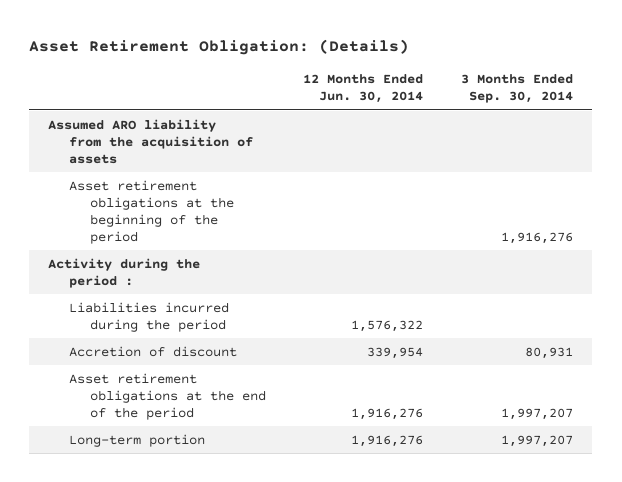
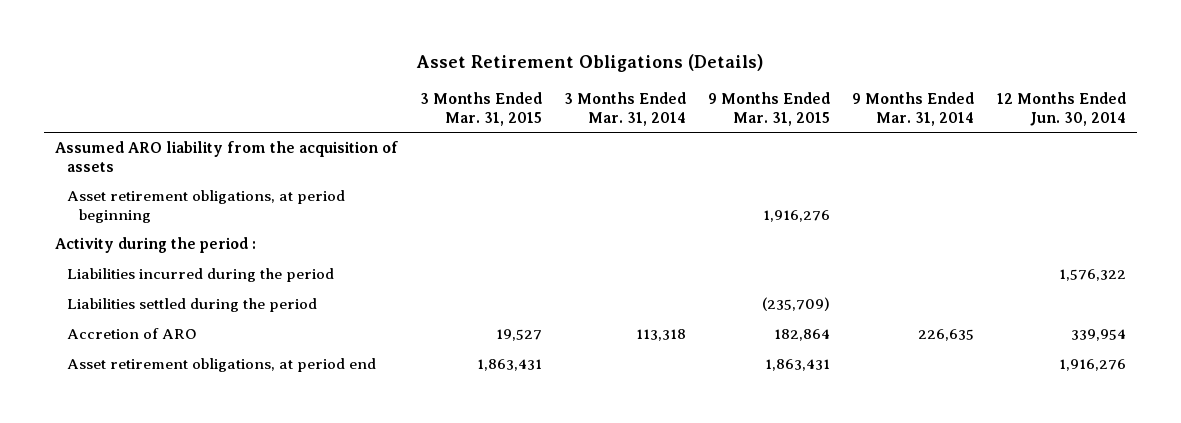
[29,39,410,56] Asset Retirement Obligation: (Details) -> [416,54,764,73] Asset Retirement Obligations (Details)
[461,74,574,104] 3 Months Ended Sep. 30, 2014 -> none
none -> [420,92,543,126] 3 Months Ended Mar. 31, 2015
none -> [564,92,687,126] 3 Months Ended Mar. 31, 2014
none -> [708,92,831,126] 9 Months Ended Mar. 31, 2015
none -> [852,92,975,126] 9 Months Ended Mar. 31, 2014
[68,179,234,245] Asset retirement obligations at the beginning of the period -> [66,190,345,223] Asset retirement obligations, at period beginning
[68,433,205,447] Long-term portion -> none
none -> [66,298,317,313] Liabilities settled during the period
[68,345,237,357] Accretion of discount -> [66,328,197,340] Accretion of ARO
[68,372,266,420] Asset retirement obligations at the end of the period -> [66,358,376,373] Asset retirement obligations, at period end

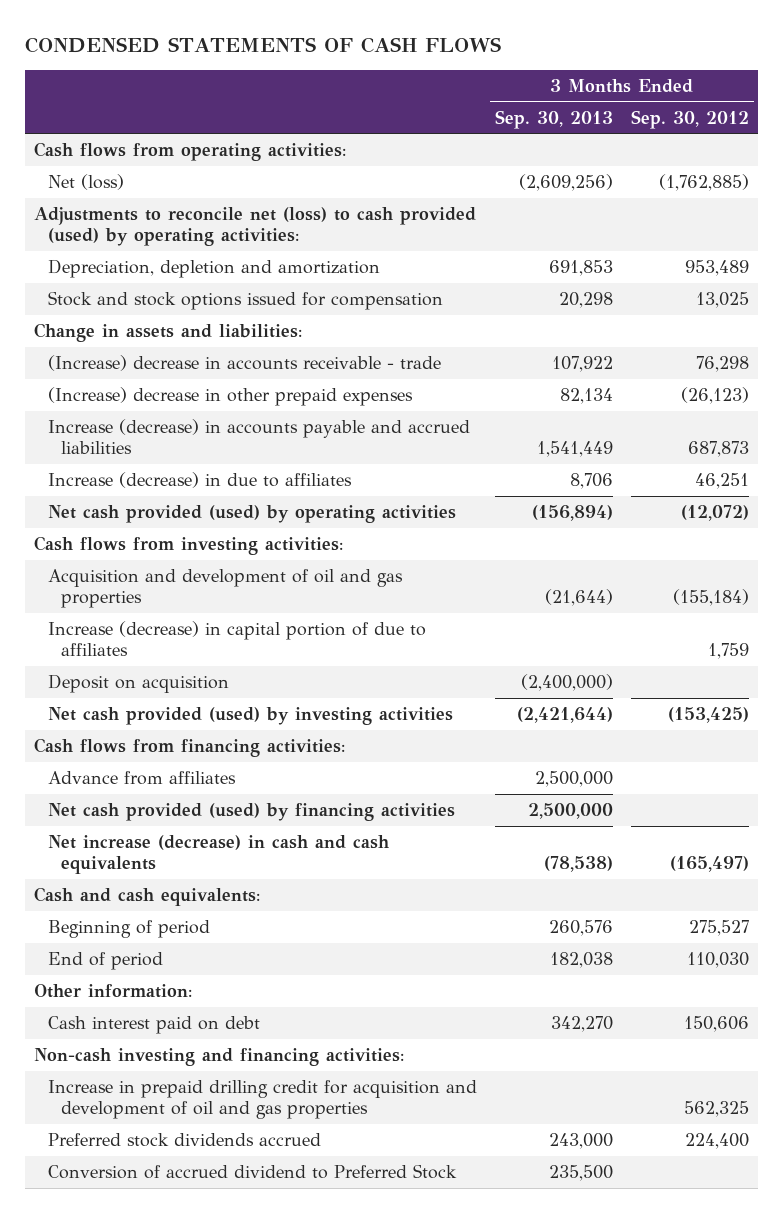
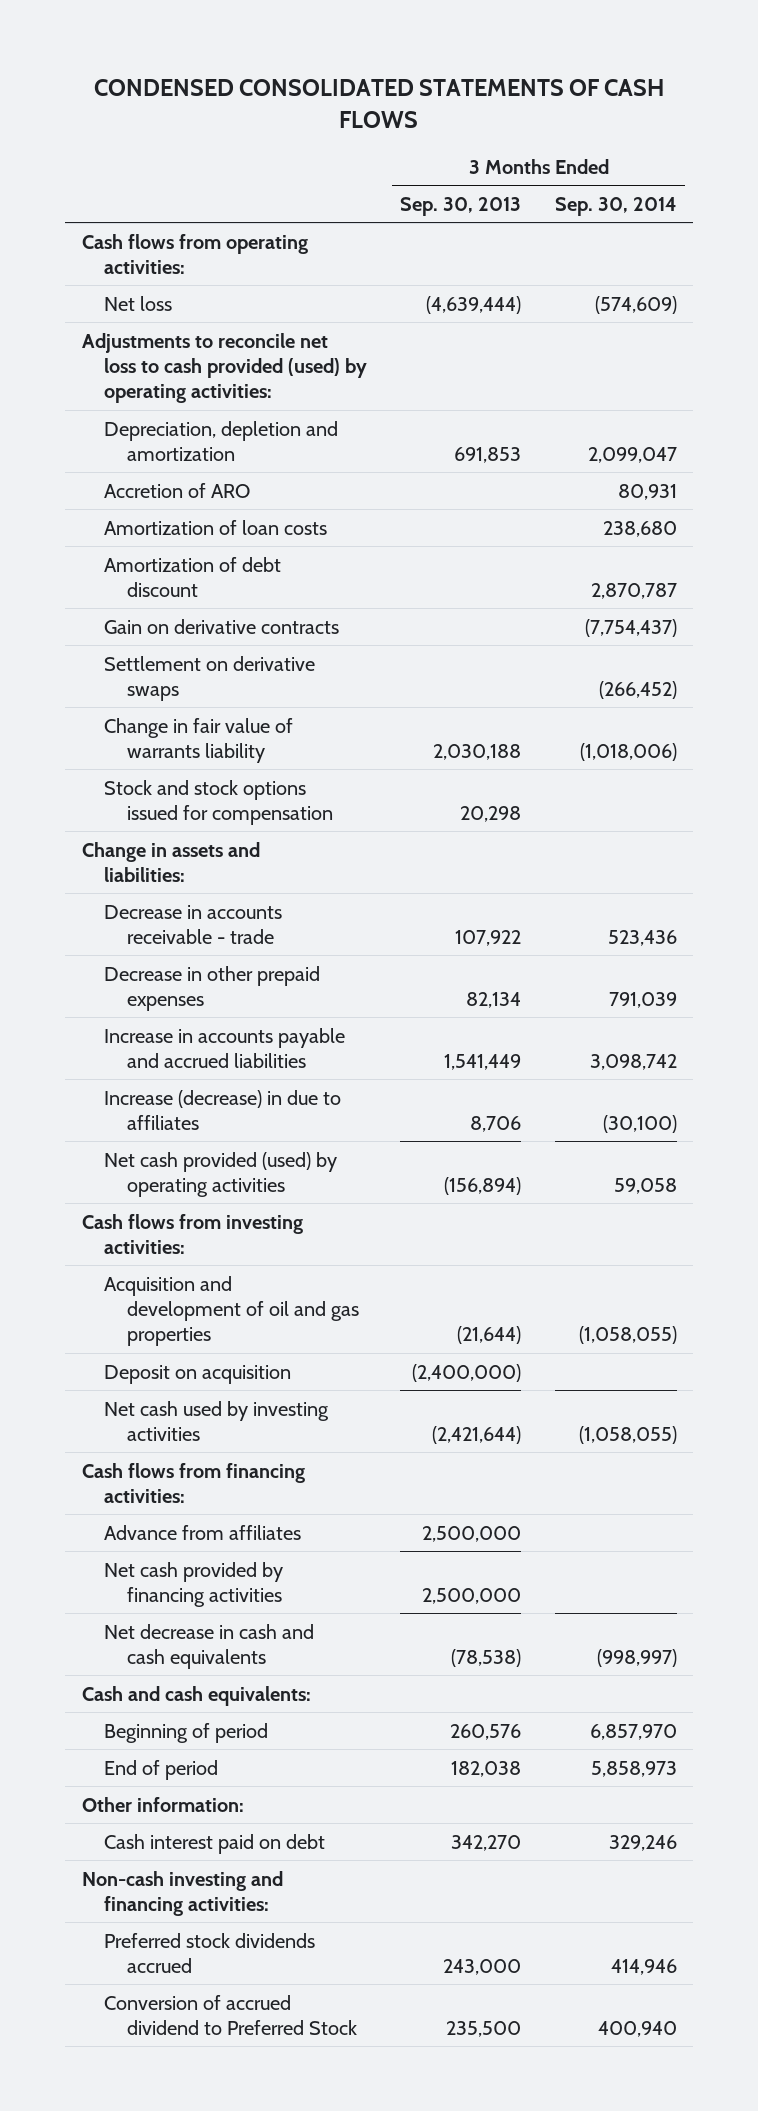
[24,37,501,54] CONDENSED STATEMENTS OF CASH FLOWS -> [94,79,665,128] CONDENSED CONSOLIDATED STATEMENTS OF CASH FLOWS
[631,109,750,129] Sep. 30, 2012 -> none
none -> [554,196,677,216] Sep. 30, 2014
[47,173,124,190] Net (loss) -> [104,295,173,311] Net loss
[519,173,614,191] (2,609,256) -> [426,295,522,314] (4,639,444)
[33,206,476,247] Adjustments to reconcile net (loss) to cash provided (used) by operating activities: -> [81,332,368,404] Adjustments to reconcile net loss to cash provided (used) by operating activities:
none -> [104,482,251,498] Accretion of ARO
none -> [104,519,328,535] Amortization of loan costs
none -> [104,556,282,597] Amortization of debt discount
none -> [104,618,340,634] Gain on derivative contracts
none -> [104,655,316,701] Settlement on derivative swaps
none -> [104,717,294,763] Change in fair value of warrants liability
[47,354,441,371] (Increase) decrease in accounts receivable - trade -> [104,904,283,944] Decrease in accounts receivable - trade
[47,386,413,406] (Increase) decrease in other prepaid expenses -> [104,965,321,1011] Decrease in other prepaid expenses
[47,418,470,455] Increase (decrease) in accounts payable and accrued liabilities -> [104,1027,346,1068] Increase in accounts payable and accrued liabilities
[47,620,426,657] Increase (decrease) in capital portion of due to affiliates -> none
[47,706,453,725] Net cash provided (used) by investing activities -> [104,1400,330,1441] Net cash used by investing activities
[47,802,455,821] Net cash provided (used) by financing activities -> [104,1561,284,1607] Net cash provided by financing activities
[47,834,389,875] Net increase (decrease) in cash and cash equivalents -> [104,1623,315,1669] Net decrease in cash and cash equivalents
[47,1079,477,1120] Increase in prepaid drilling credit for acquisition and development of oil and gas properties -> none

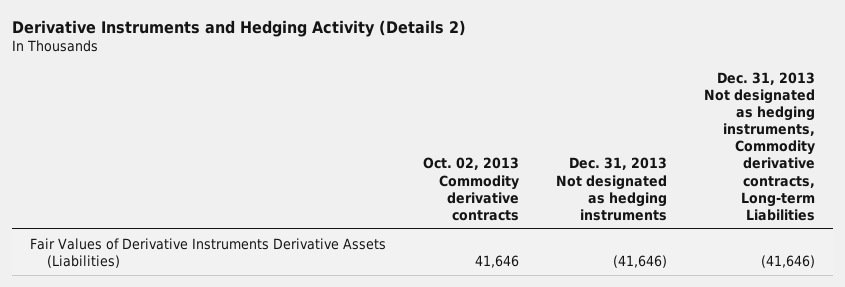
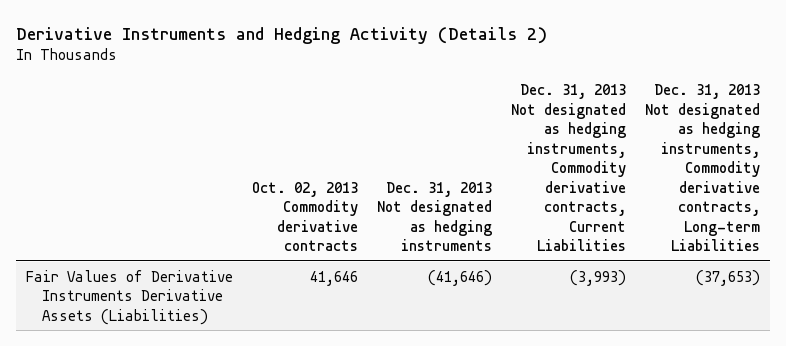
none -> [510,84,626,252] Dec. 31, 2013 Not designated as hedging instruments, Commodity derivative contracts, Current Liabilities
[760,254,815,268] (41,646) -> [696,269,761,286] (37,653)

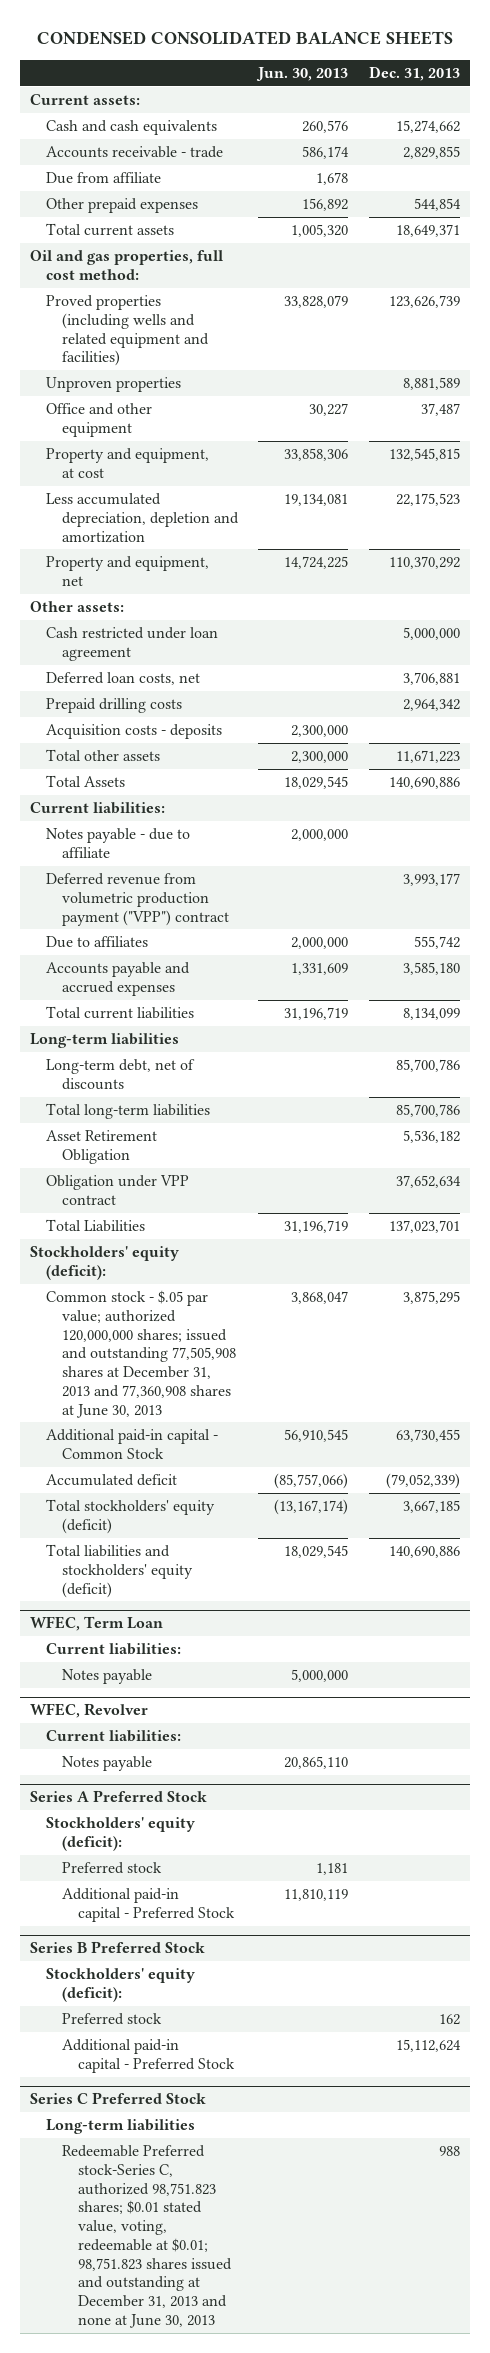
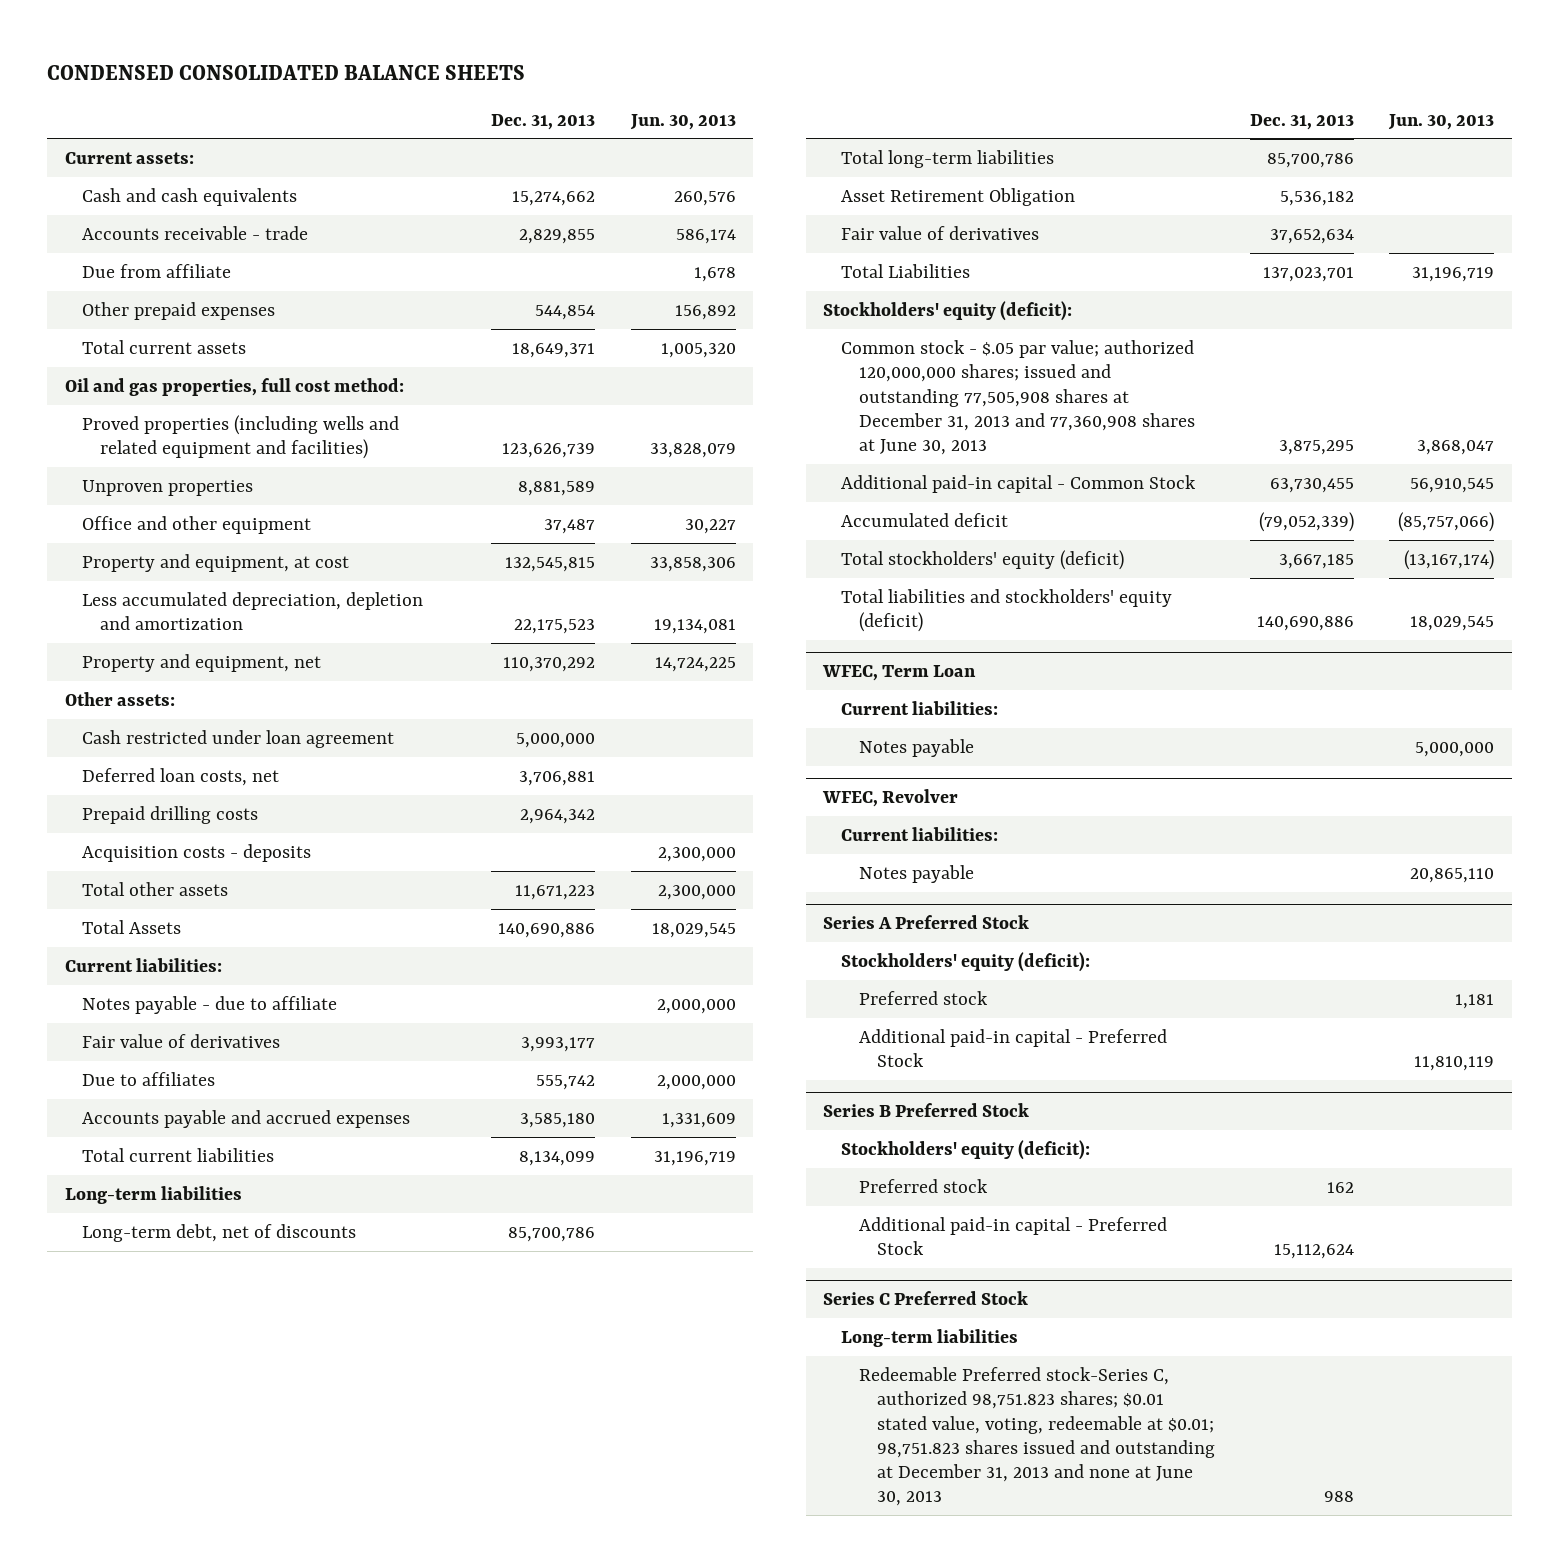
[46,873,230,926] Deferred revenue from volumetric production payment ("VPP") contract -> [82,1033,281,1048] Fair value of derivatives
[46,1175,190,1205] Obligation under VPP contract -> [841,225,1040,240] Fair value of derivatives

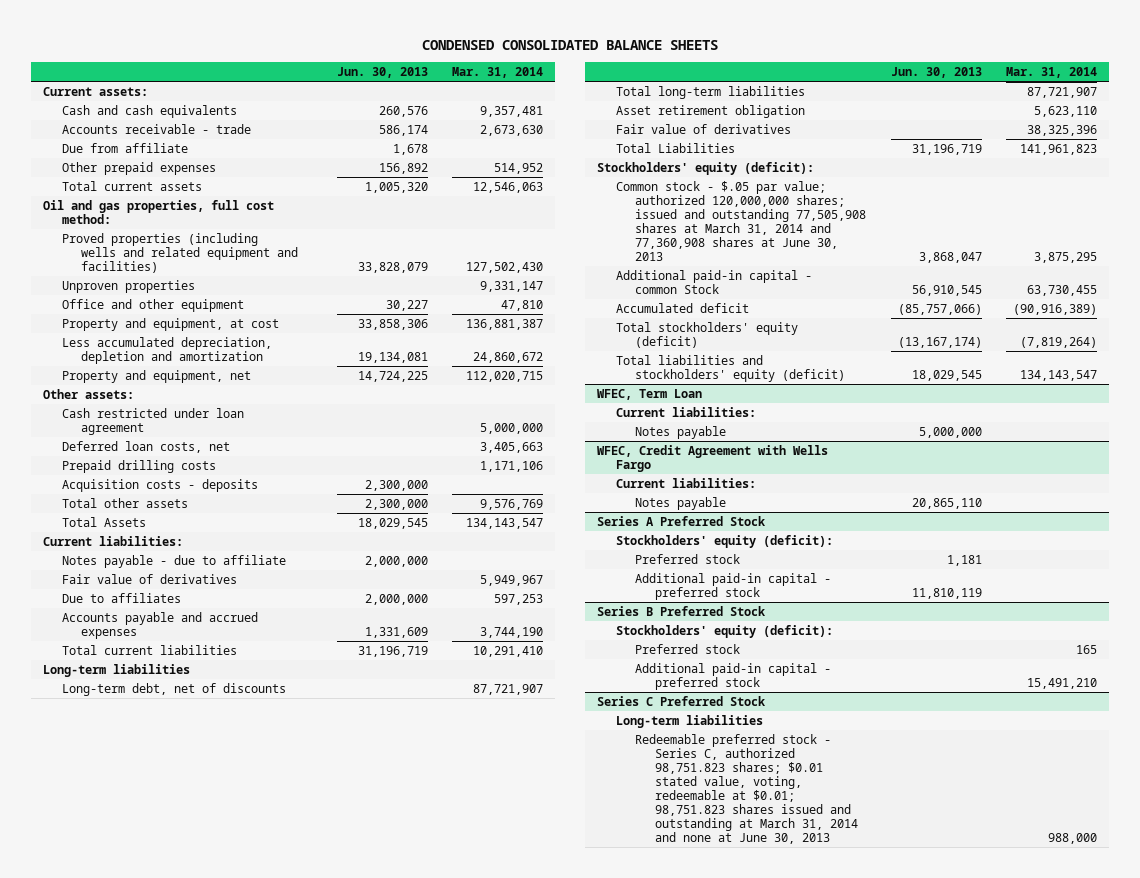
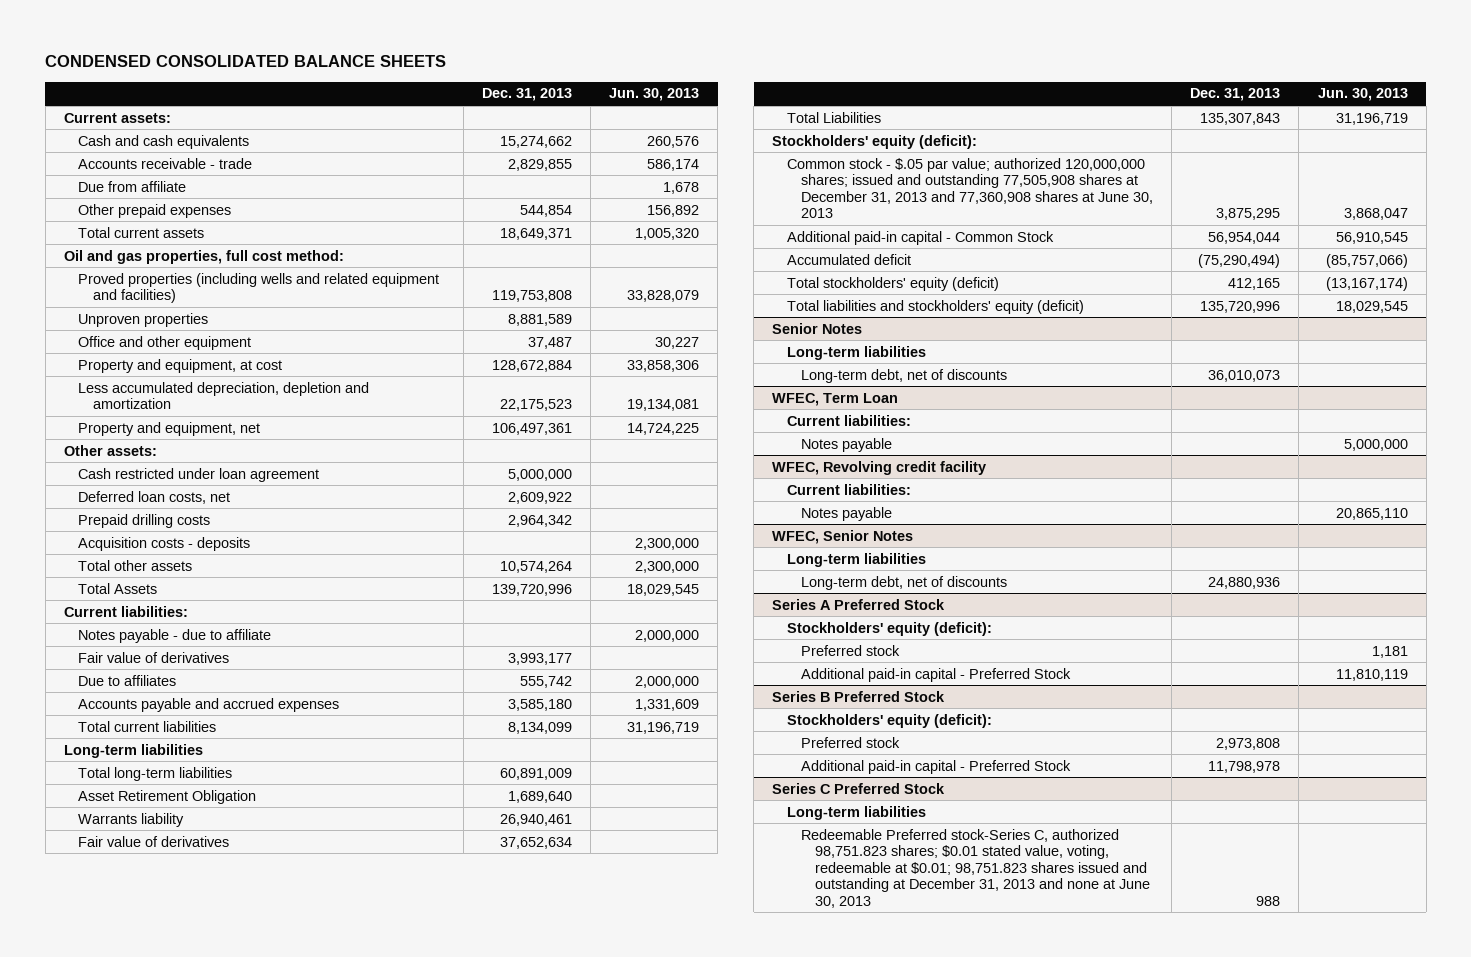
[451,67,543,79] Mar. 31, 2014 -> none
none -> [481,88,572,102] Dec. 31, 2013
[62,682,287,696] Long-term debt, net of discounts -> none
[616,104,806,118] Asset retirement obligation -> [78,789,257,804] Asset Retirement Obligation
none -> [78,812,185,827] Warrants liability
[616,180,867,262] Common stock - $.05 par value; authorized 120,000,000 shares; issued and outstanding 77,505,908 shares at March 31, 2014 and 77,360,908 shares at June 30, 2013 -> [786,157,1154,219] Common stock - $.05 par value; authorized 120,000,000 shares; issued and outstanding 77,505,908 shares at December 31, 2013 and 77,360,908 shares at June 30, 2013
[616,269,813,294] Additional paid-in capital - common Stock -> [786,230,1054,245] Additional paid-in capital - Common Stock
none -> [772,322,863,334] Senior Notes
none -> [786,345,926,360] Long-term liabilities
none -> [801,368,1008,383] Long-term debt, net of discounts
[597,444,829,472] WFEC, Credit Agreement with Wells Fargo -> none
none -> [772,460,987,475] WFEC, Revolving credit facility
none -> [772,529,914,544] WFEC, Senior Notes
none -> [786,552,926,567] Long-term liabilities
none -> [801,575,1008,590] Long-term debt, net of discounts
[635,572,832,600] Additional paid-in capital - preferred stock -> [801,667,1072,682] Additional paid-in capital - Preferred Stock
[635,662,832,690] Additional paid-in capital - preferred stock -> [801,759,1072,774] Additional paid-in capital - Preferred Stock
[635,733,858,845] Redeemable preferred stock - Series C, authorized 98,751.823 shares; $0.01 stated value, voting, redeemable at $0.01; 98,751.823 shares issued and outstanding at March 31, 2014 and none at June 30, 2013 -> [801,828,1151,908] Redeemable Preferred stock-Series C, authorized 98,751.823 shares; $0.01 stated value, voting, redeemable at $0.01; 98,751.823 shares issued and outstanding at December 31, 2013 and none at June 30, 2013

